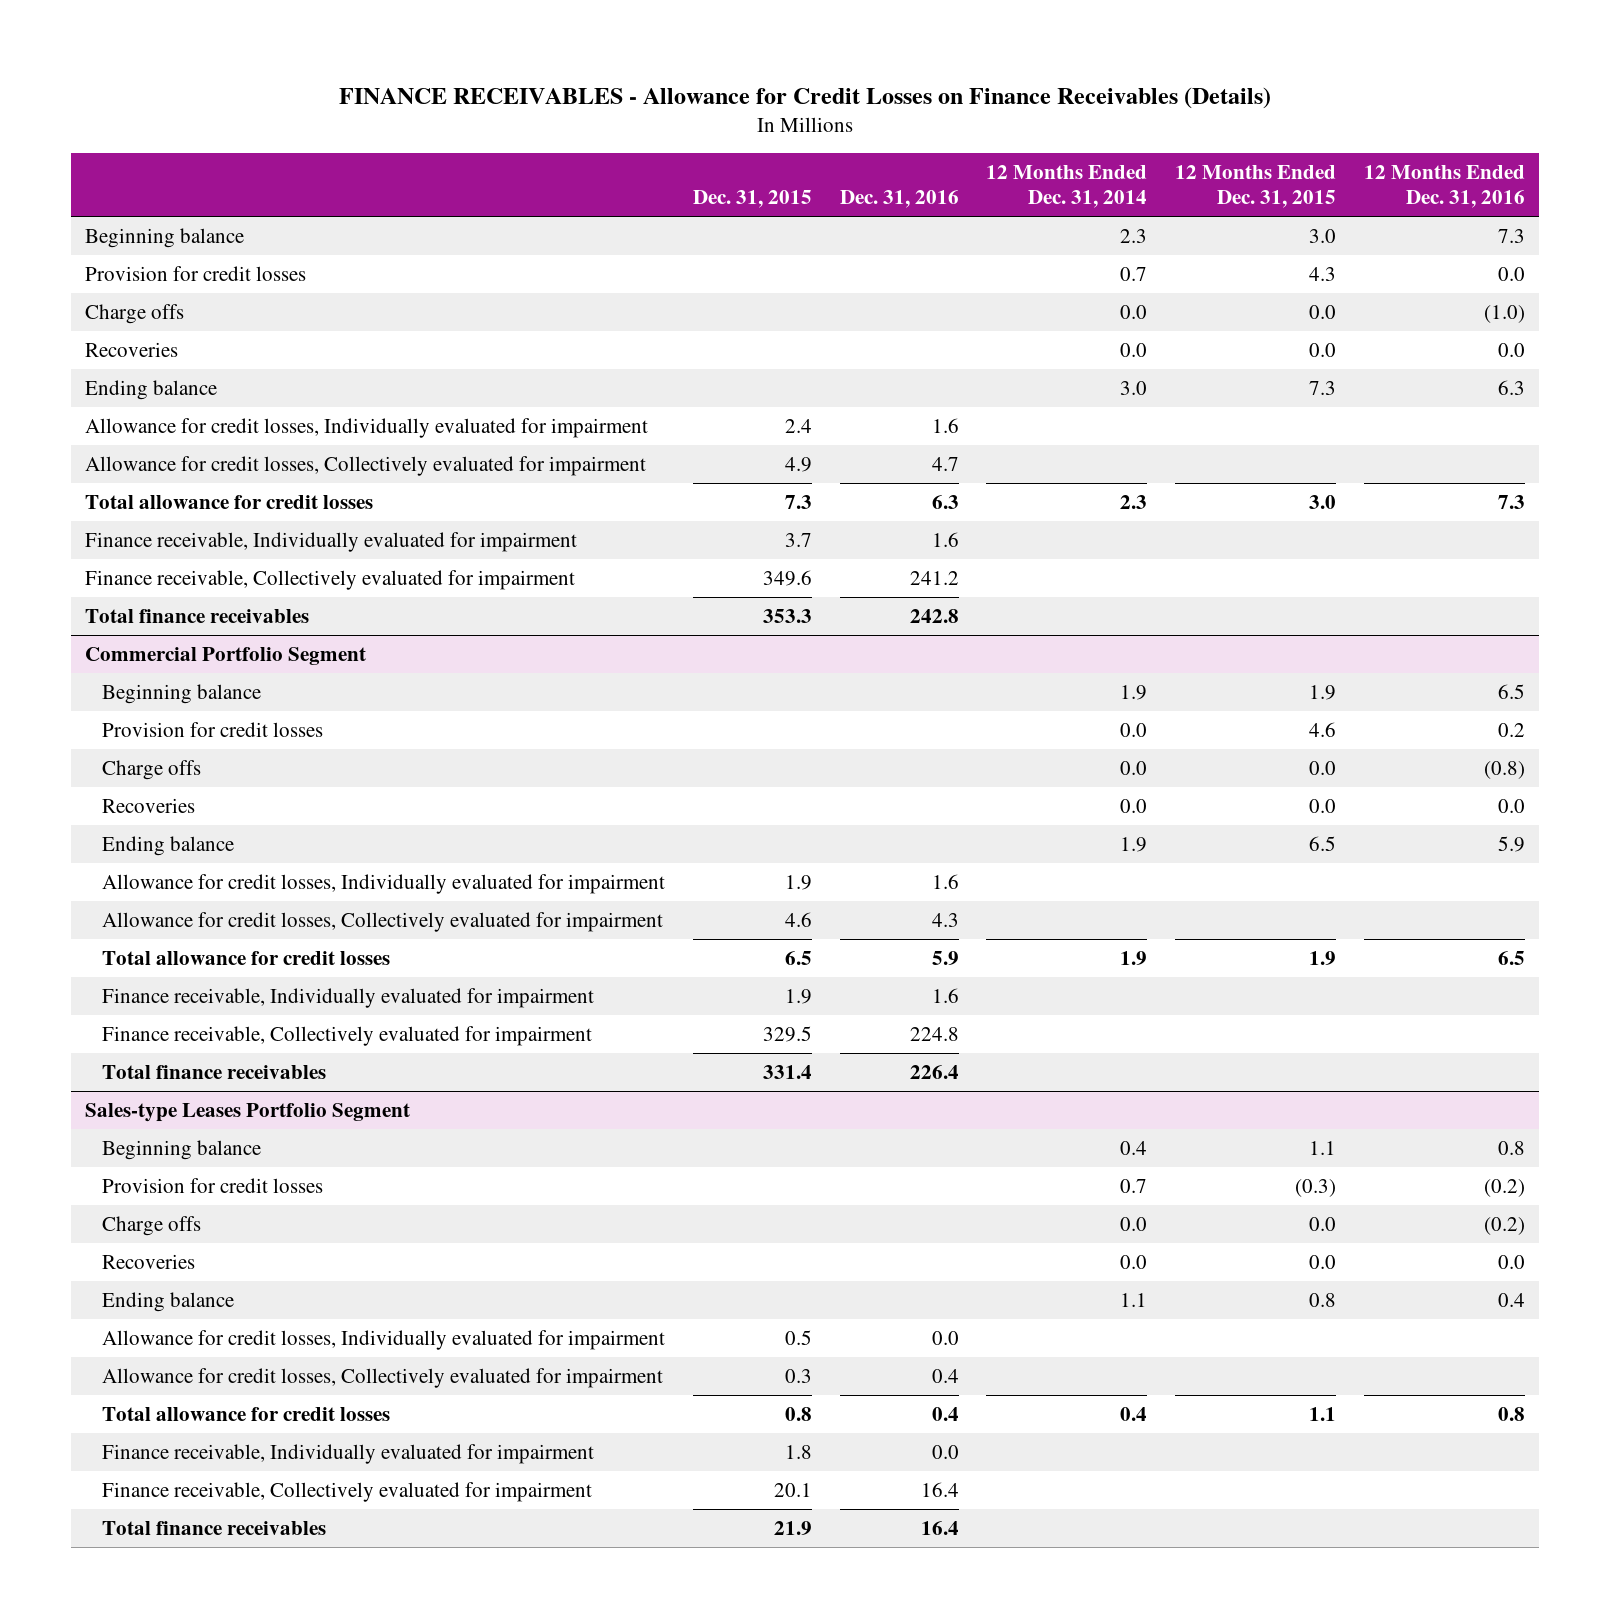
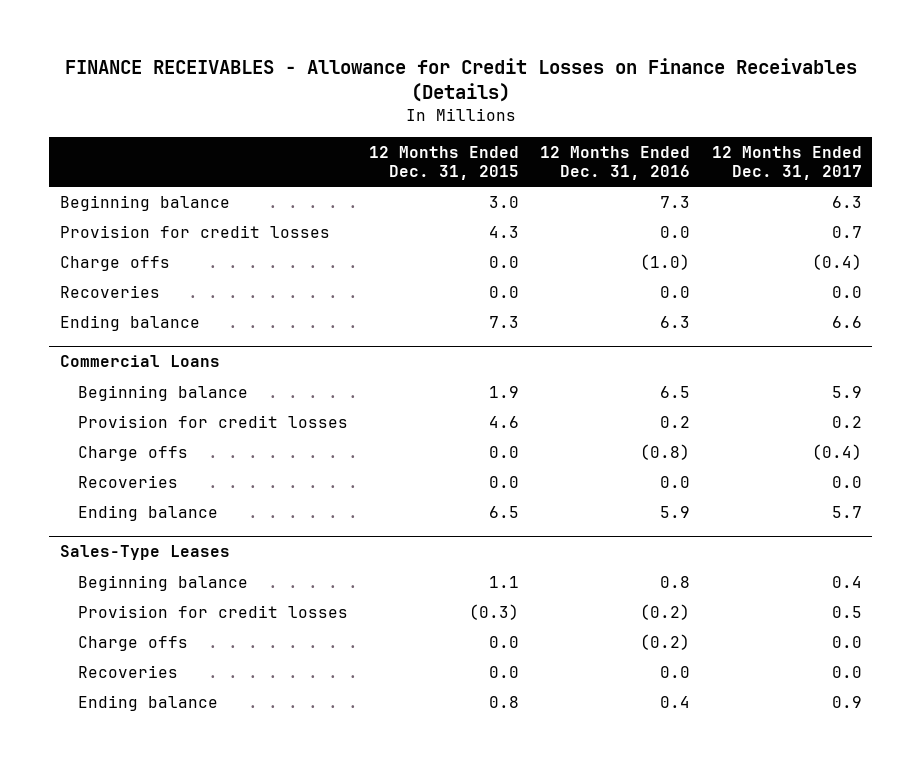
[692,190,812,209] Dec. 31, 2015 -> none
[839,190,959,209] Dec. 31, 2016 -> none
[986,164,1148,209] 12 Months Ended Dec. 31, 2014 -> none
none -> [711,145,862,180] 12 Months Ended Dec. 31, 2017
[84,417,648,438] Allowance for credit losses, Individually evaluated for impairment -> none
[84,455,646,476] Allowance for credit losses, Collectively evaluated for impairment -> none
[84,494,373,509] Total allowance for credit losses -> none
[84,531,577,552] Finance receivable, Individually evaluated for impairment -> none
[84,569,575,590] Finance receivable, Collectively evaluated for impairment -> none
[84,608,309,623] Total finance receivables -> none
[84,646,366,665] Commercial Portfolio Segment -> [60,355,221,368] Commercial Loans
[101,873,665,894] Allowance for credit losses, Individually evaluated for impairment -> none
[101,911,663,932] Allowance for credit losses, Collectively evaluated for impairment -> none
[101,950,390,965] Total allowance for credit losses -> none
[101,987,594,1008] Finance receivable, Individually evaluated for impairment -> none
[101,1025,592,1046] Finance receivable, Collectively evaluated for impairment -> none
[101,1064,326,1079] Total finance receivables -> none
[84,1102,410,1122] Sales-type Leases Portfolio Segment -> [60,545,231,561] Sales-Type Leases
[101,1329,665,1350] Allowance for credit losses, Individually evaluated for impairment -> none
[101,1367,663,1388] Allowance for credit losses, Collectively evaluated for impairment -> none
[101,1406,390,1421] Total allowance for credit losses -> none
[101,1443,594,1464] Finance receivable, Individually evaluated for impairment -> none
[101,1481,592,1502] Finance receivable, Collectively evaluated for impairment -> none
[101,1520,326,1535] Total finance receivables -> none

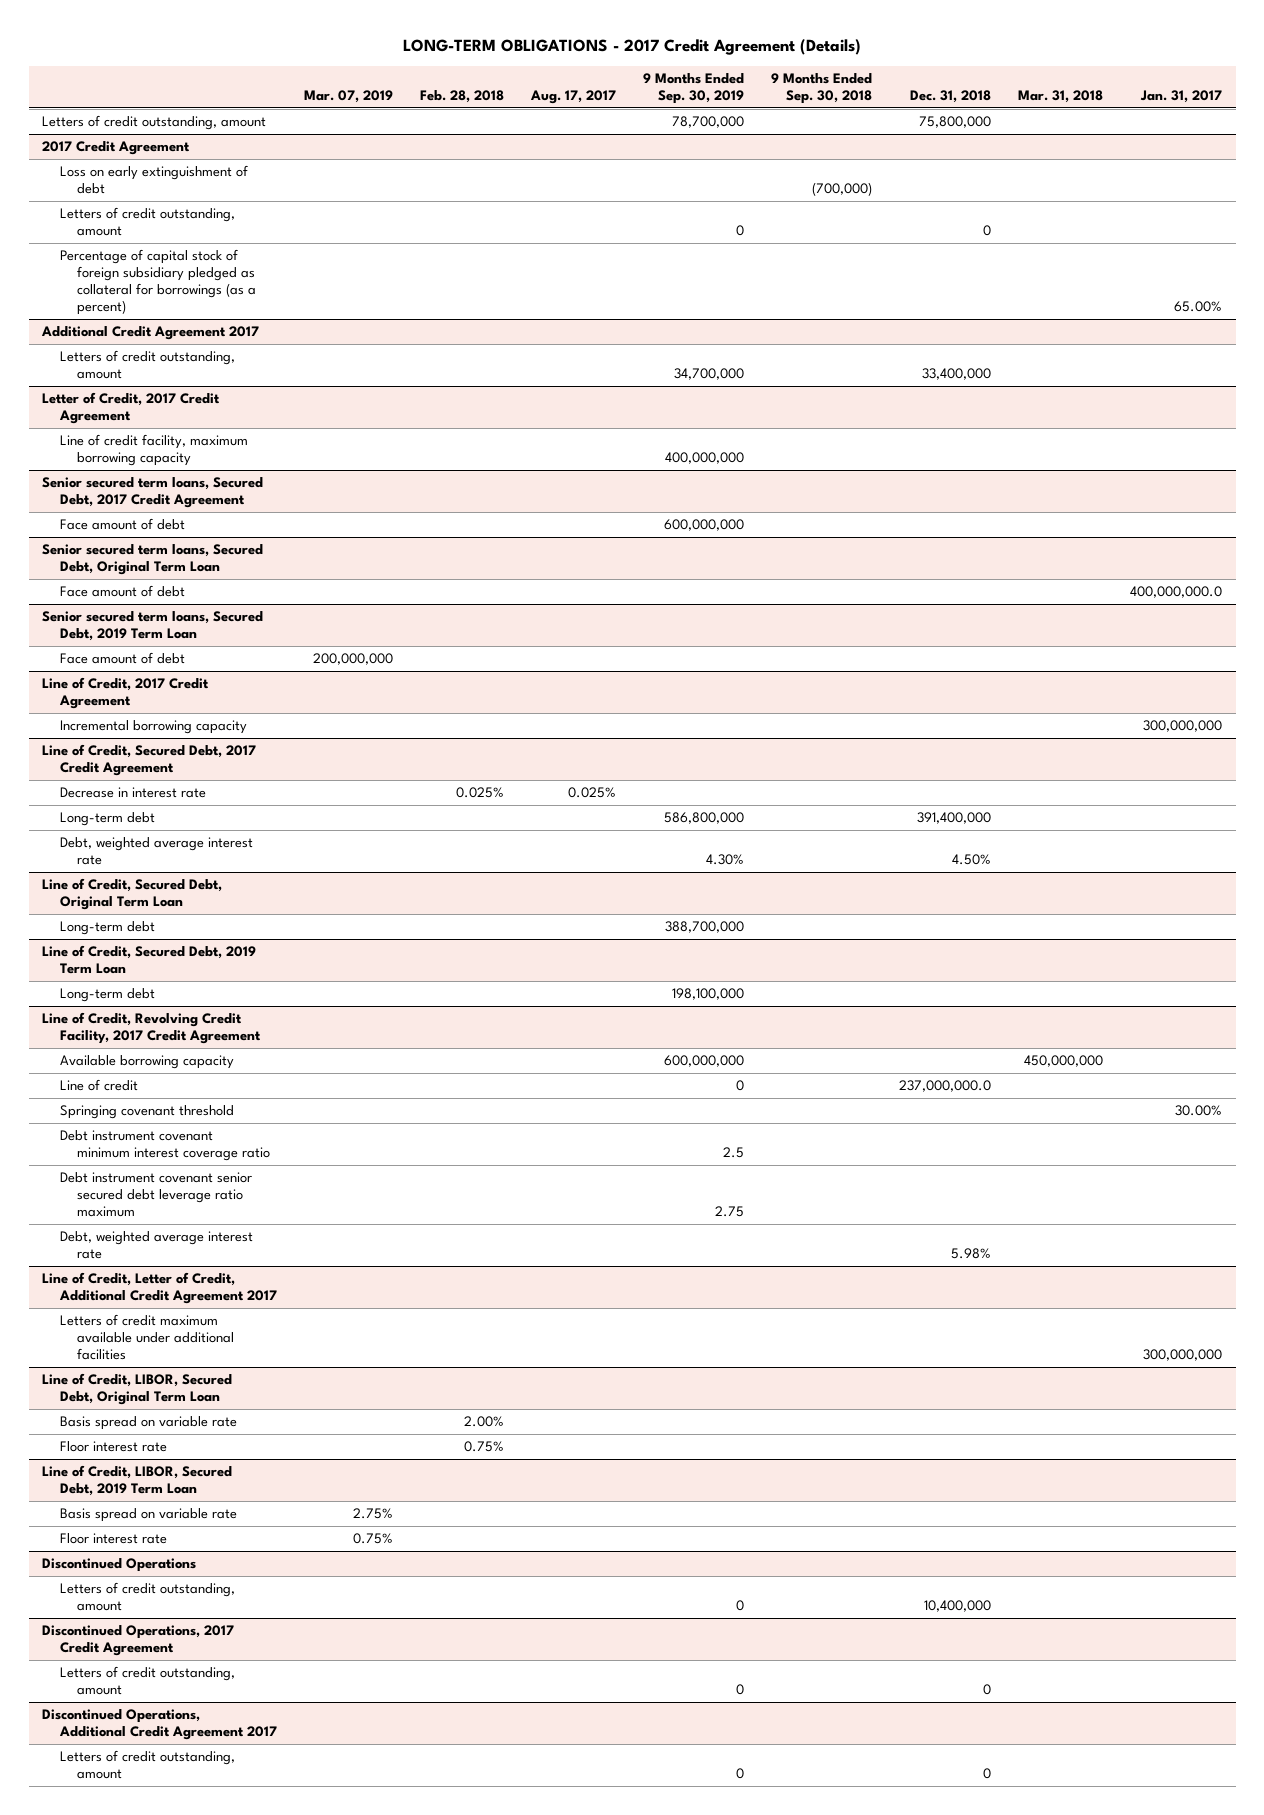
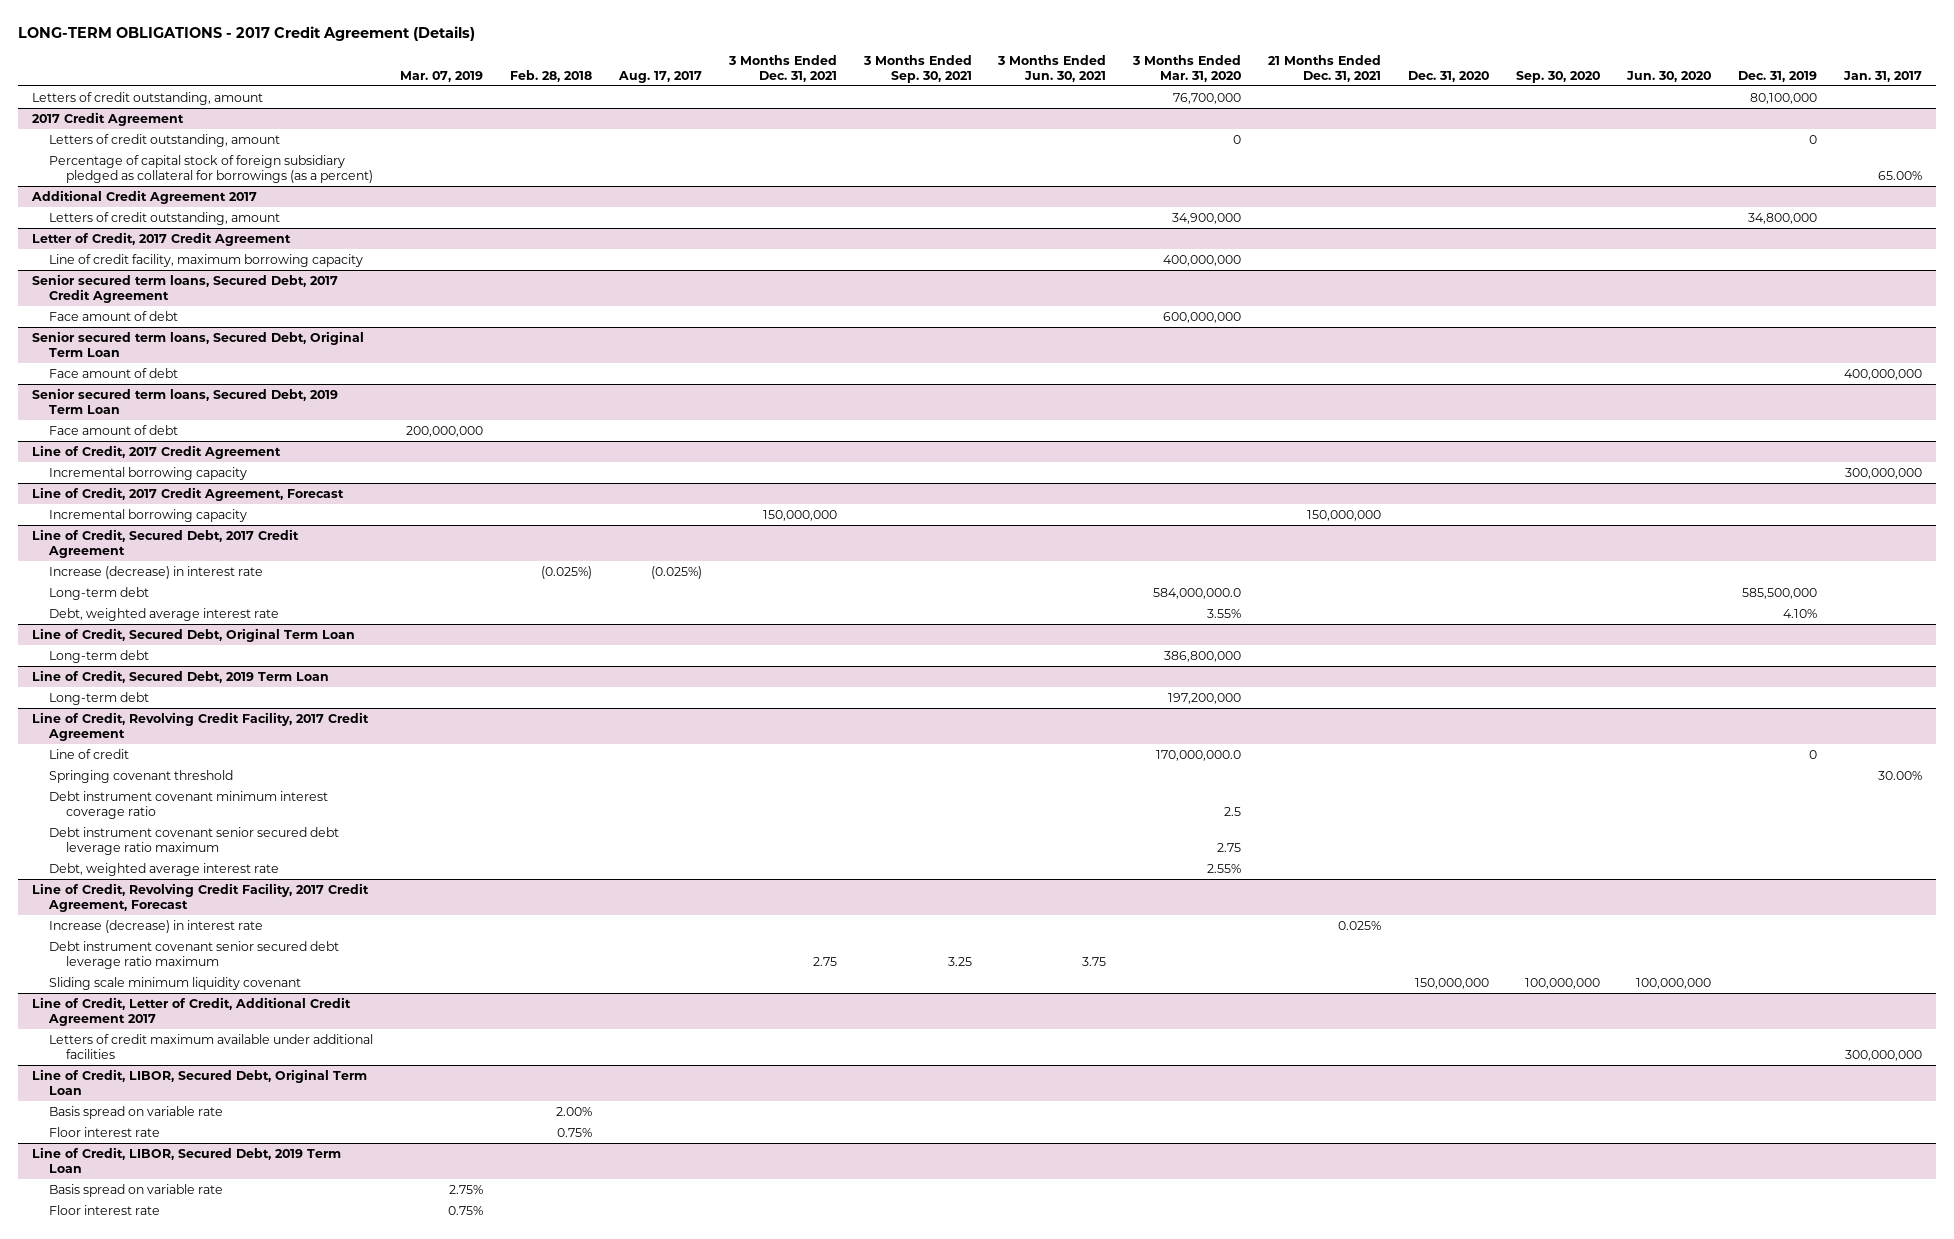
[642,73,744,105] 9 Months Ended Sep. 30, 2019 -> none
[771,73,873,105] 9 Months Ended Sep. 30, 2018 -> none
[910,90,992,104] Dec. 31, 2018 -> none
[1018,90,1104,104] Mar. 31, 2018 -> none
none -> [727,54,837,82] 3 Months Ended Dec. 31, 2021
none -> [862,54,972,83] 3 Months Ended Sep. 30, 2021
none -> [997,54,1107,82] 3 Months Ended Jun. 30, 2021
none -> [1132,54,1242,82] 3 Months Ended Mar. 31, 2020
none -> [1268,54,1382,82] 21 Months Ended Dec. 31, 2021
none -> [1408,70,1490,82] Dec. 31, 2020
none -> [1516,70,1601,83] Sep. 30, 2020
none -> [1626,70,1712,82] Jun. 30, 2020
none -> [1738,70,1818,82] Dec. 31, 2019
[59,165,248,195] Loss on early extinguishment of debt -> none
[1130,586,1223,599] 400,000,000.0 -> [1844,368,1923,380] 400,000,000
none -> [31,486,344,501] Line of Credit, 2017 Credit Agreement, Forecast
none -> [48,508,247,522] Incremental borrowing capacity
[59,787,206,799] Decrease in interest rate -> [48,565,263,579] Increase (decrease) in interest rate
[455,787,504,799] 0.025% -> [540,565,592,579] (0.025%)
[567,787,616,799] 0.025% -> [650,565,702,579] (0.025%)
[59,1055,234,1070] Available borrowing capacity -> none
none -> [31,882,369,912] Line of Credit, Revolving Credit Facility, 2017 Credit Agreement, Forecast
none -> [48,919,263,933] Increase (decrease) in interest rate
none -> [48,940,339,969] Debt instrument covenant senior secured debt leverage ratio maximum
none -> [48,976,301,990] Sliding scale minimum liquidity covenant
[42,1558,197,1573] Discontinued Operations -> none
[59,1582,235,1612] Letters of credit outstanding, amount -> none
[42,1625,235,1657] Discontinued Operations, 2017 Credit Agreement -> none
[59,1666,235,1696] Letters of credit outstanding, amount -> none
[42,1709,277,1741] Discontinued Operations, Additional Credit Agreement 2017 -> none
[59,1750,235,1780] Letters of credit outstanding, amount -> none

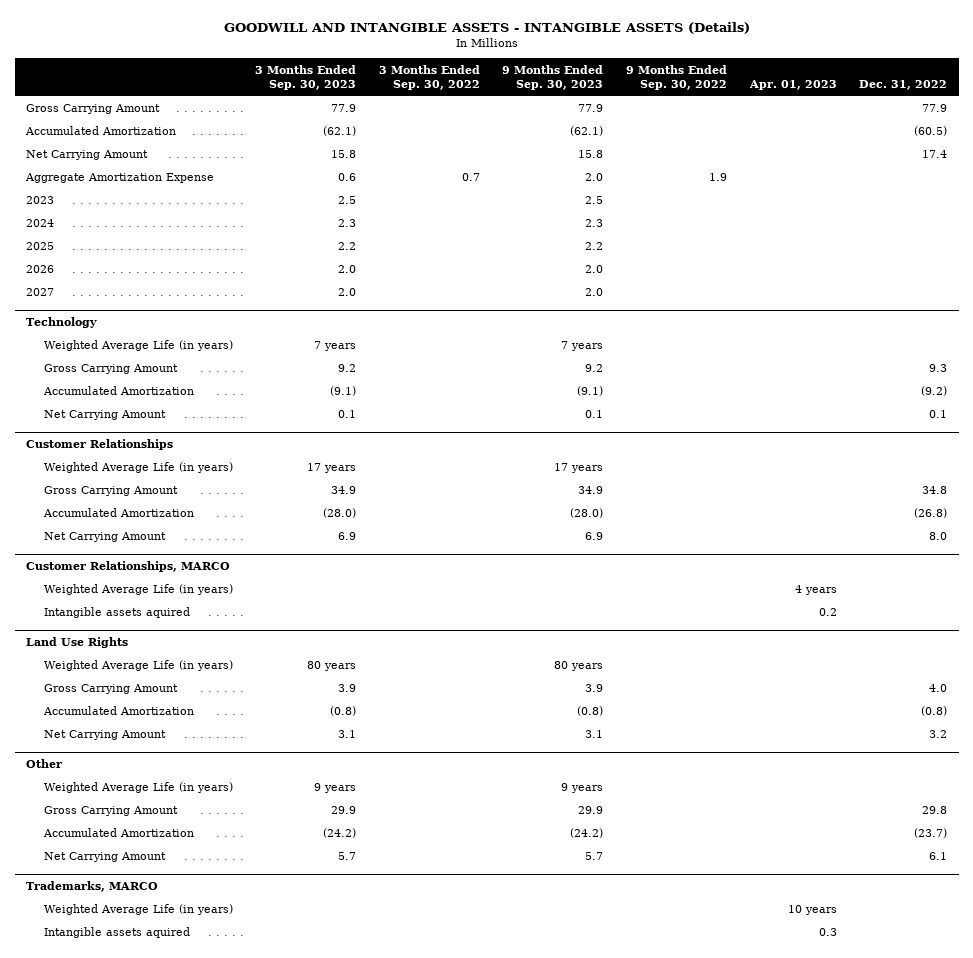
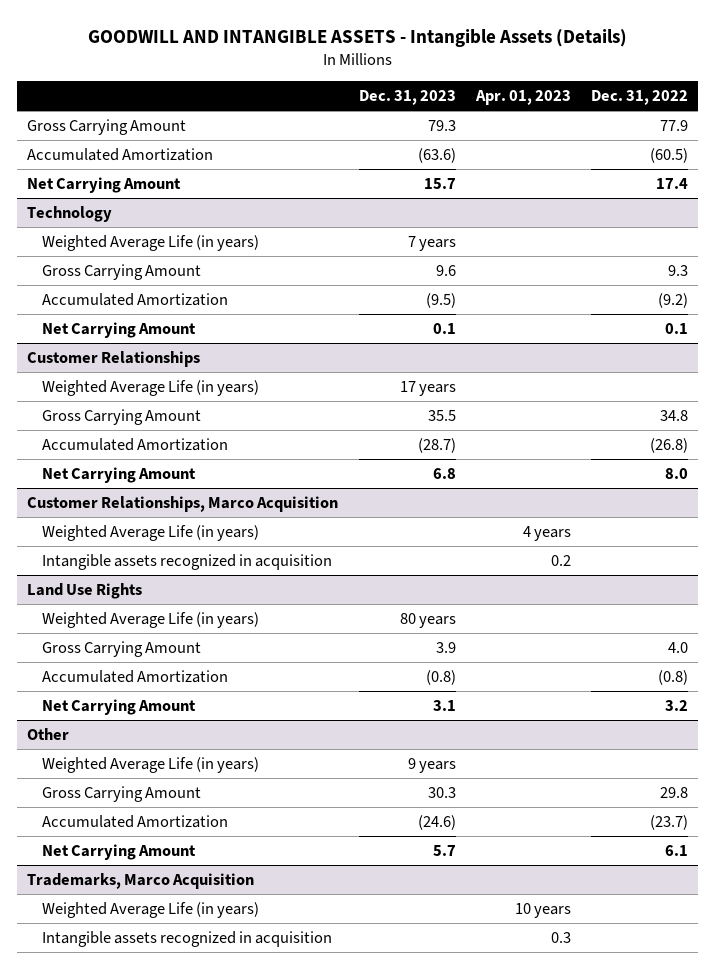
[223,21,750,34] GOODWILL AND INTANGIBLE ASSETS - INTANGIBLE ASSETS (Details) -> [87,28,627,47] GOODWILL AND INTANGIBLE ASSETS - Intangible Assets (Details)
[255,64,357,90] 3 Months Ended Sep. 30, 2023 -> none
[378,64,480,90] 3 Months Ended Sep. 30, 2022 -> none
[502,64,604,90] 9 Months Ended Sep. 30, 2023 -> none
[626,64,728,90] 9 Months Ended Sep. 30, 2022 -> none
none -> [358,90,456,106] Dec. 31, 2023
[24,172,214,183] Aggregate Amortization Expense -> none
[25,195,54,204] 2023 -> none
[25,218,54,227] 2024 -> none
[25,241,54,250] 2025 -> none
[25,264,54,273] 2026 -> none
[25,287,54,296] 2027 -> none
[25,560,230,572] Customer Relationships, MARCO -> [27,495,339,512] Customer Relationships, Marco Acquisition
[43,606,190,618] Intangible assets aquired -> [42,553,333,570] Intangible assets recognized in acquisition
[25,880,158,892] Trademarks, MARCO -> [27,872,255,889] Trademarks, Marco Acquisition
[43,926,190,938] Intangible assets aquired -> [42,930,333,947] Intangible assets recognized in acquisition

